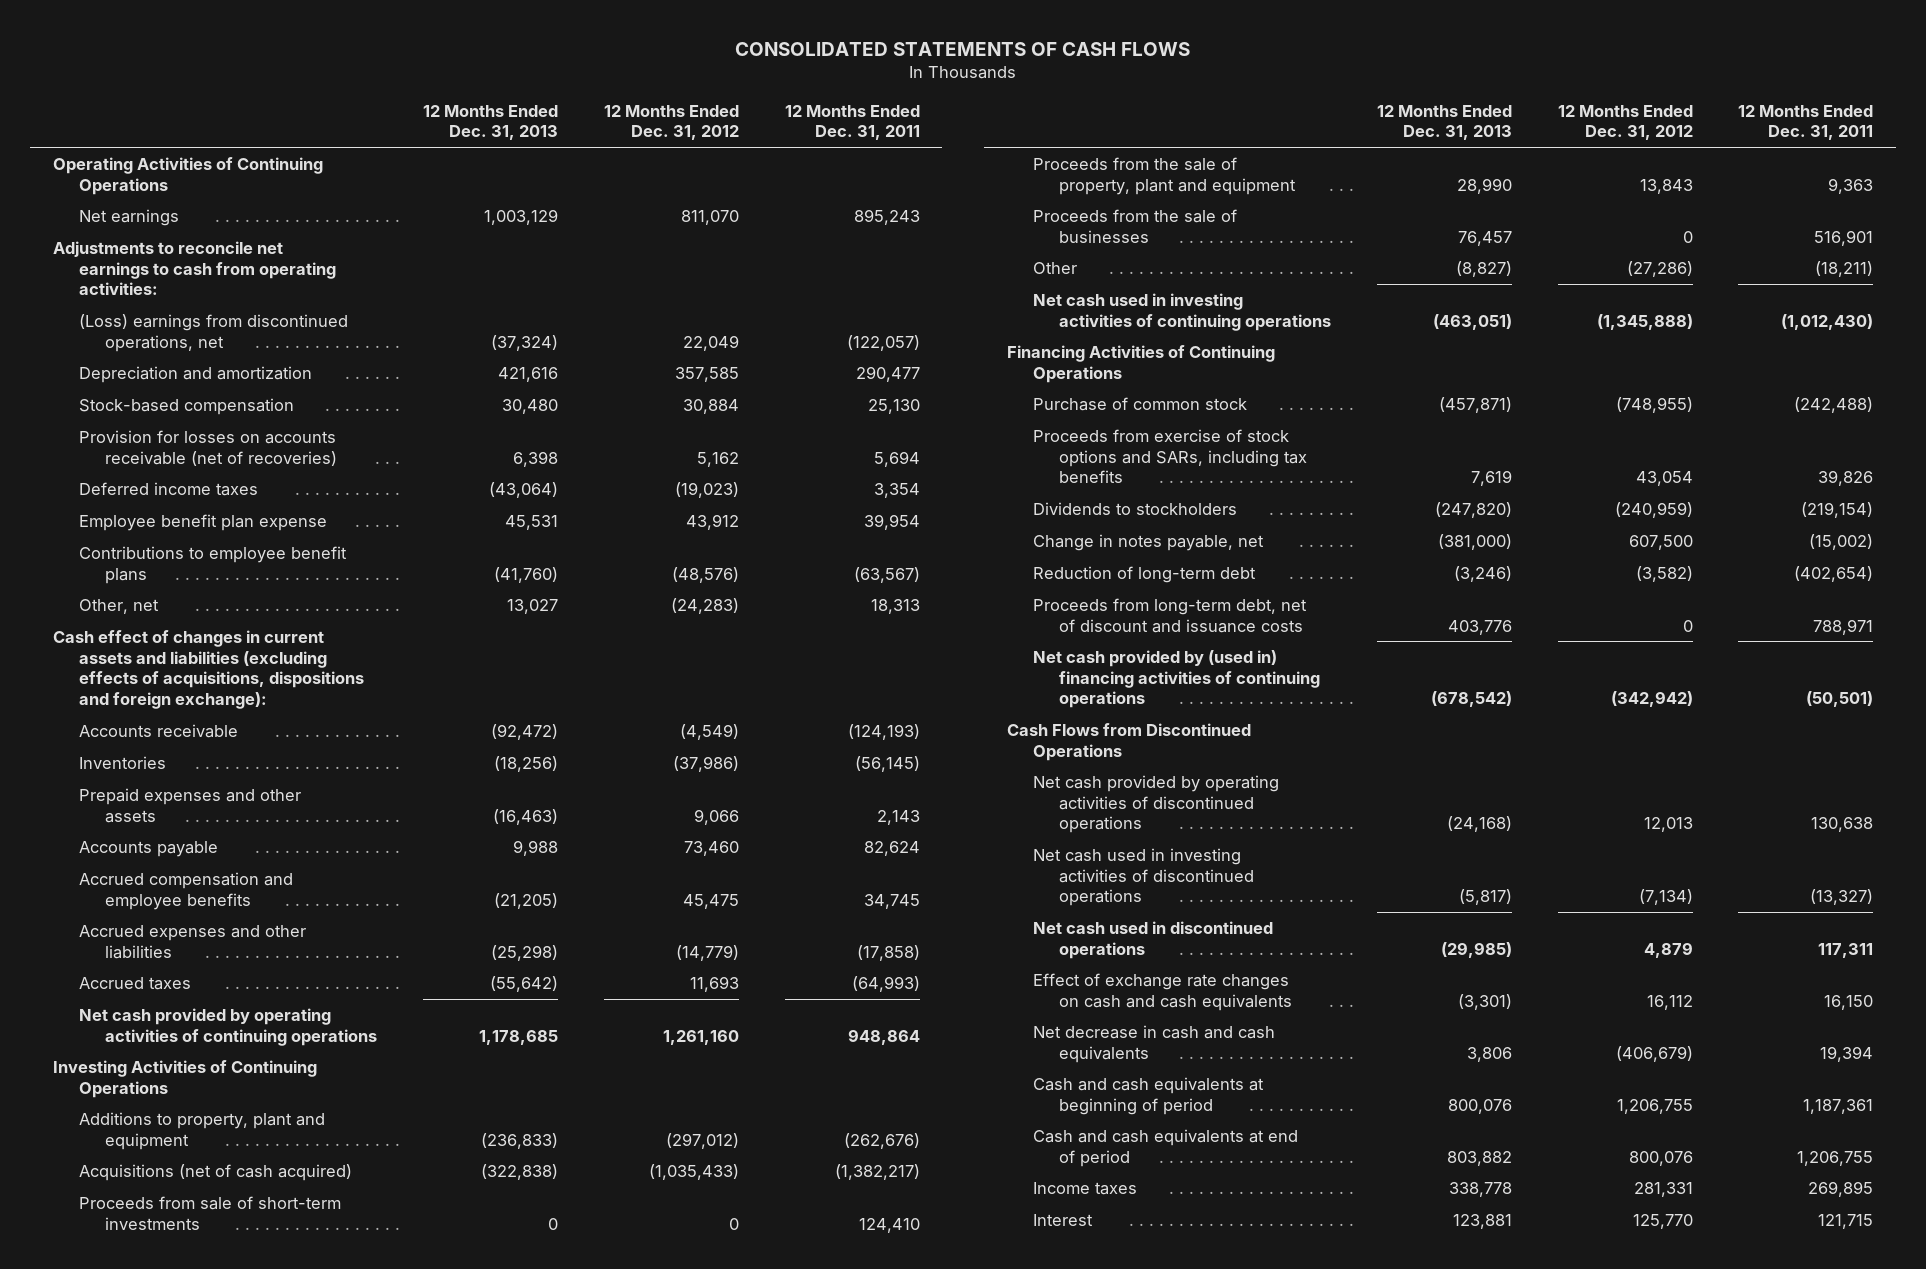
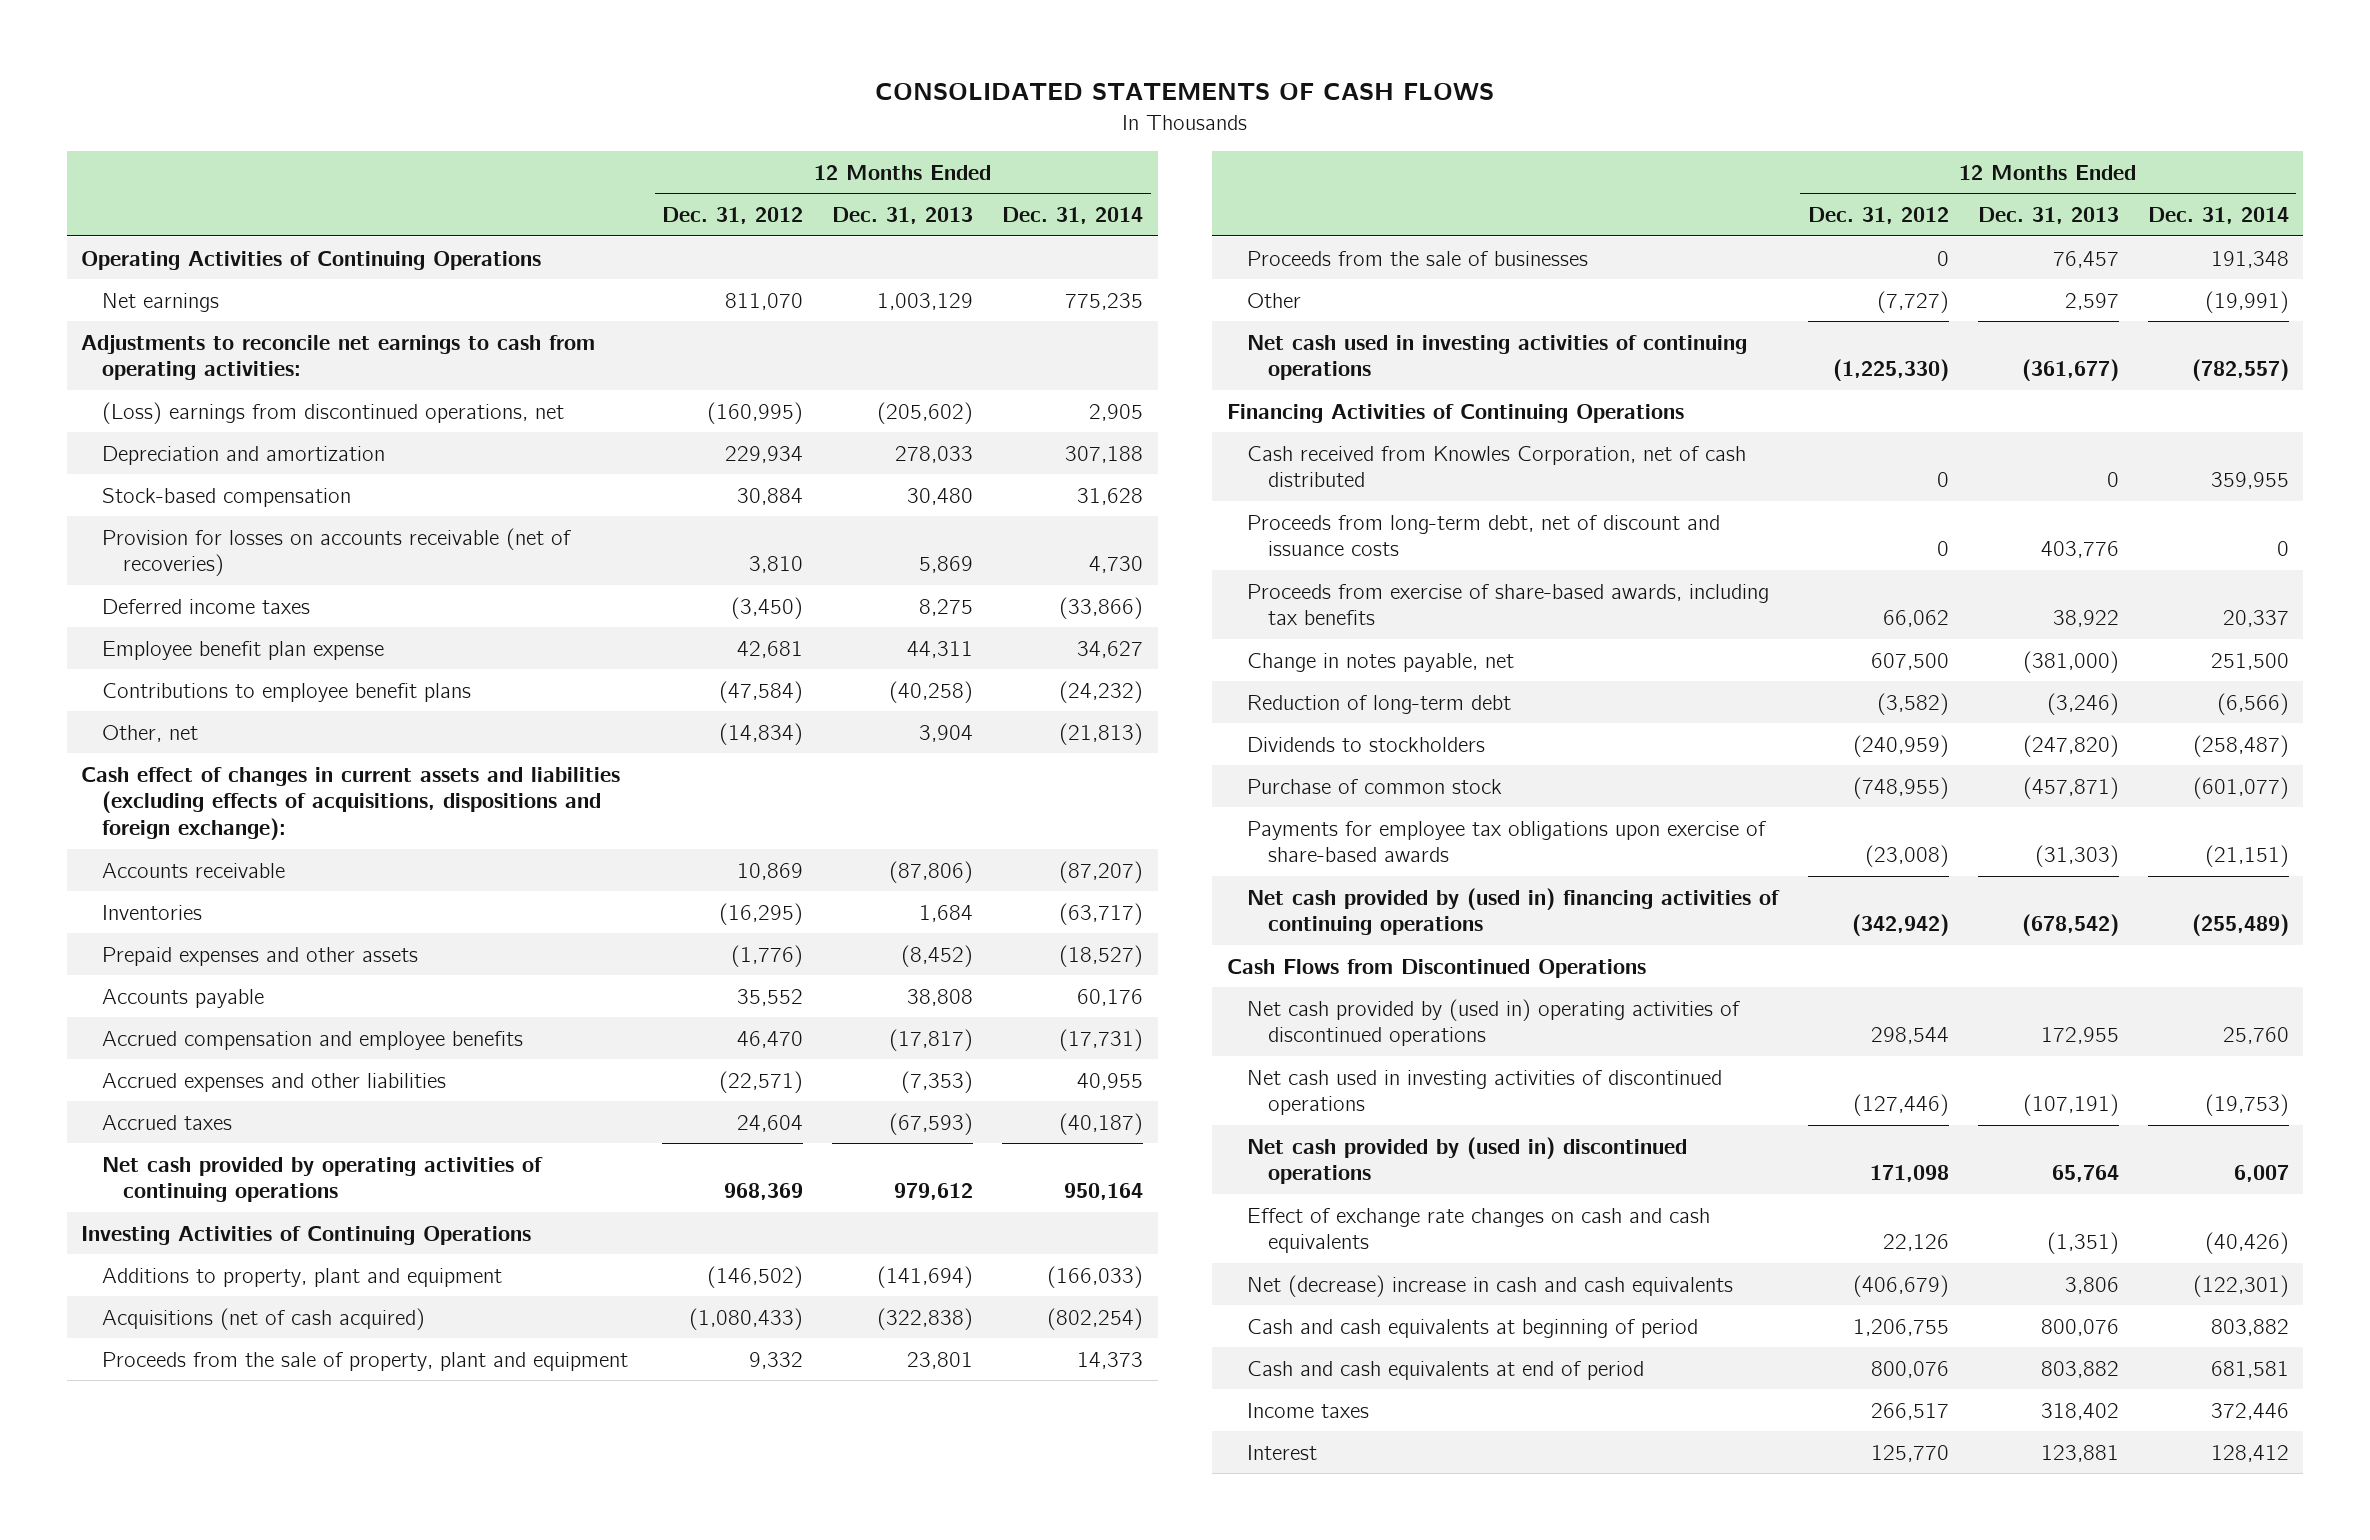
[784,104,920,141] 12 Months Ended Dec. 31, 2011 -> none
none -> [1002,206,1144,224] Dec. 31, 2014
[491,334,559,351] (37,324) -> [877,401,974,424] (205,602)
[682,334,739,351] 22,049 -> [707,401,804,424] (160,995)
[498,366,559,382] 421,616 -> [895,445,974,463] 278,033
[674,366,739,382] 357,585 -> [725,445,804,463] 229,934
[513,450,559,467] 6,398 -> [919,556,974,574] 5,869
[696,451,739,467] 5,162 -> [749,556,804,574] 3,810
[489,481,559,498] (43,064) -> [919,598,974,616] 8,275
[674,481,739,498] (19,023) -> [731,596,804,619] (3,450)
[505,514,559,530] 45,531 -> [907,640,974,658] 44,311
[685,513,739,530] 43,912 -> [737,640,804,658] 42,681
[494,566,559,583] (41,760) -> [889,680,974,703] (40,258)
[671,566,739,583] (48,576) -> [719,680,804,703] (47,584)
[507,598,559,614] 13,027 -> [919,724,974,742] 3,904
[670,597,739,614] (24,283) -> [719,722,804,745] (14,834)
[491,723,559,740] (92,472) -> [889,860,974,883] (87,806)
[679,723,739,740] (4,549) -> [737,862,804,880] 10,869
[494,755,559,772] (18,256) -> [919,904,974,922] 1,684
[672,755,739,772] (37,986) -> [719,902,804,925] (16,295)
[493,808,559,825] (16,463) -> [901,944,974,967] (8,452)
[693,808,739,825] 9,066 -> [731,944,804,967] (1,776)
[513,839,559,856] 9,988 -> [907,988,974,1006] 38,808
[683,840,739,856] 73,460 -> [737,988,804,1006] 35,552
[494,892,559,909] (21,205) -> [889,1028,974,1051] (17,817)
[682,893,739,909] 45,475 -> [737,1030,804,1048] 46,470
[491,944,559,961] (25,298) -> [901,1070,974,1093] (7,353)
[675,944,739,961] (14,779) -> [719,1070,804,1093] (22,571)
[490,975,559,992] (55,642) -> [889,1112,974,1135] (67,593)
[689,975,739,992] 11,693 -> [737,1114,804,1132] 24,604
[479,1029,559,1045] 1,178,685 -> [894,1183,974,1201] 979,612
[662,1029,739,1045] 1,261,160 -> [724,1183,804,1201] 968,369
[79,1195,342,1230] Proceeds from sale of short-term investments -> none
[481,1132,559,1149] (236,833) -> [877,1265,974,1288] (141,694)
[665,1132,739,1149] (297,012) -> [707,1265,804,1288] (146,502)
[648,1163,739,1180] (1,035,433) -> [689,1307,804,1330] (1,080,433)
[1456,177,1512,194] 28,990 -> [907,1351,974,1369] 23,801
[1639,178,1693,194] 13,843 -> [749,1351,804,1369] 9,332
[1455,260,1512,277] (8,827) -> [2064,292,2119,310] 2,597
[1626,260,1693,277] (27,286) -> [1876,290,1949,313] (7,727)
[1432,313,1512,330] (463,051) -> [2021,359,2119,382] (361,677)
[1596,313,1693,330] (1,345,888) -> [1832,359,1949,382] (1,225,330)
none -> [1247,445,1747,488] Cash received from Knowles Corporation, net of cash distributed
[1032,597,1307,633] Proceeds from long-term debt, net of discount and issuance costs -> [1247,514,1721,557] Proceeds from long-term debt, net of discount and issuance costs
[1032,428,1308,484] Proceeds from exercise of stock options and SARs, including tax benefits -> [1247,583,1770,626] Proceeds from exercise of share-based awards, including tax benefits
[1470,470,1512,487] 7,619 -> [2052,610,2119,628] 38,922
[1635,471,1693,487] 43,054 -> [1882,610,1949,628] 66,062
[1032,501,1237,515] Dividends to stockholders -> [1247,736,1486,752] Dividends to stockholders
[1032,396,1247,411] Purchase of common stock -> [1247,778,1503,794] Purchase of common stock
none -> [1247,820,1767,863] Payments for employee tax obligations upon exercise of share-based awards
[1032,774,1279,834] Net cash provided by operating activities of discontinued operations -> [1247,998,1741,1047] Net cash provided by (used in) operating activities of discontinued operations
[1446,816,1512,833] (24,168) -> [2040,1027,2119,1045] 172,955
[1643,817,1693,833] 12,013 -> [1870,1027,1949,1045] 298,544
[1458,889,1512,906] (5,817) -> [2022,1094,2119,1117] (107,191)
[1638,889,1693,906] (7,134) -> [1852,1094,1949,1117] (127,446)
[1032,920,1273,959] Net cash used in discontinued operations -> [1247,1136,1688,1185] Net cash provided by (used in) discontinued operations
[1440,941,1512,958] (29,985) -> [2051,1165,2119,1183] 65,764
[1643,941,1693,958] 4,879 -> [1869,1165,1949,1183] 171,098
[1457,993,1512,1010] (3,301) -> [2046,1232,2119,1255] (1,351)
[1646,994,1693,1010] 16,112 -> [1882,1234,1949,1252] 22,126
[1032,1024,1275,1063] Net decrease in cash and cash equivalents -> [1247,1274,1734,1297] Net (decrease) increase in cash and cash equivalents
[1448,1181,1512,1197] 338,778 -> [2040,1402,2119,1420] 318,402
[1633,1181,1693,1197] 281,331 -> [1870,1402,1949,1420] 266,517

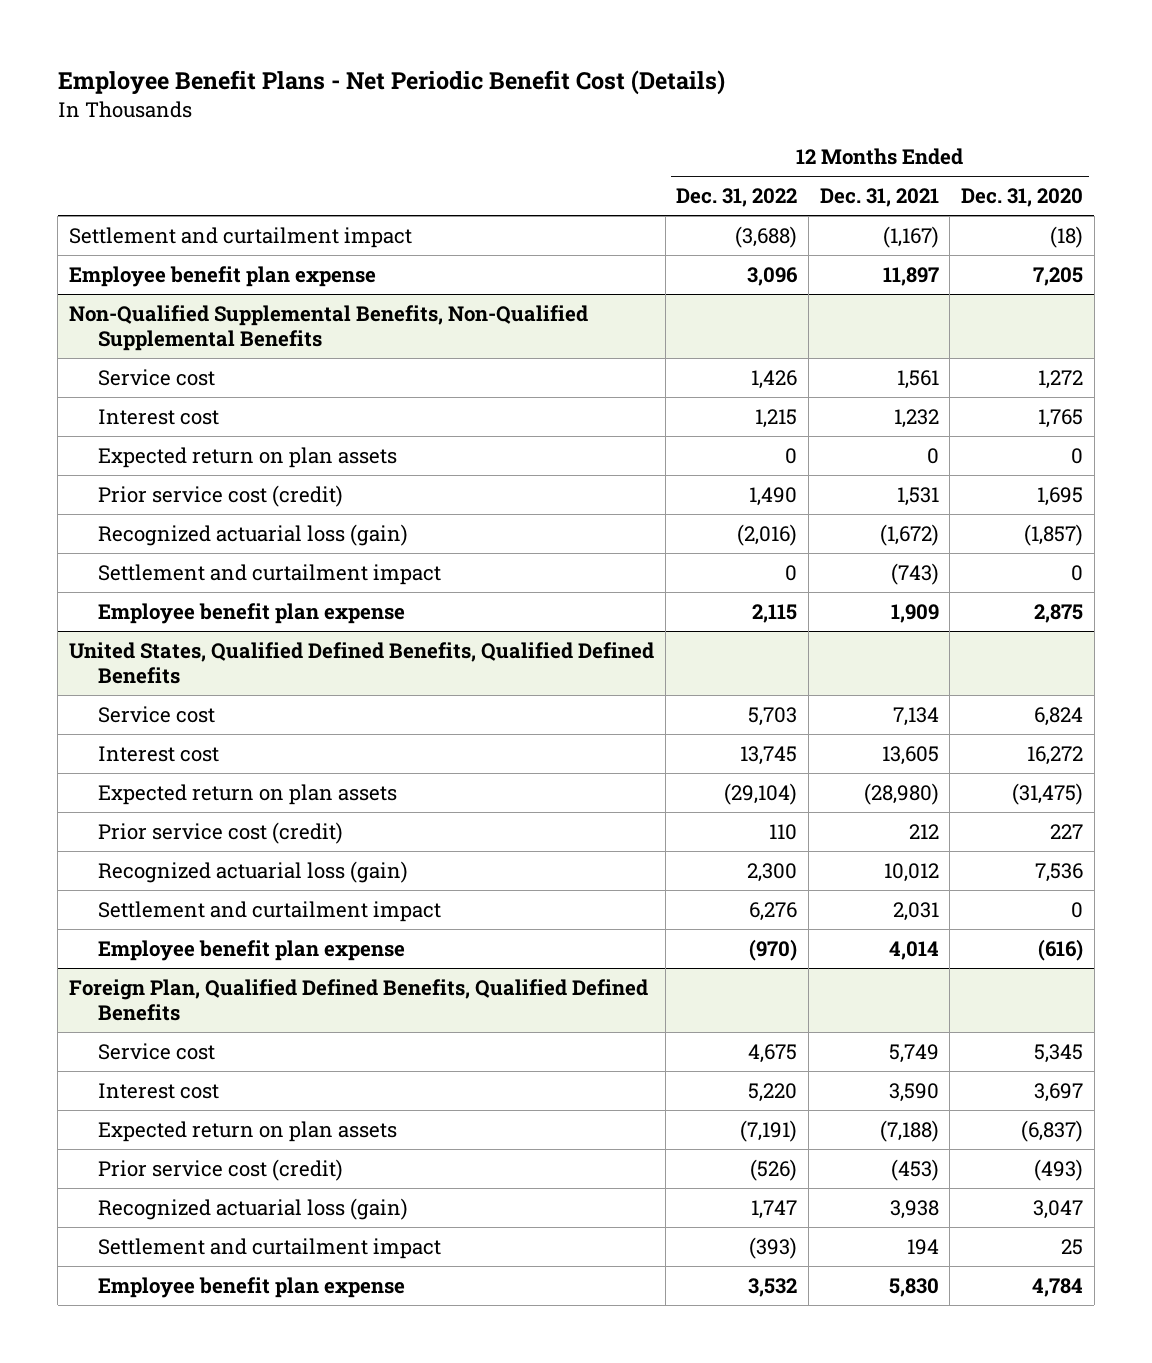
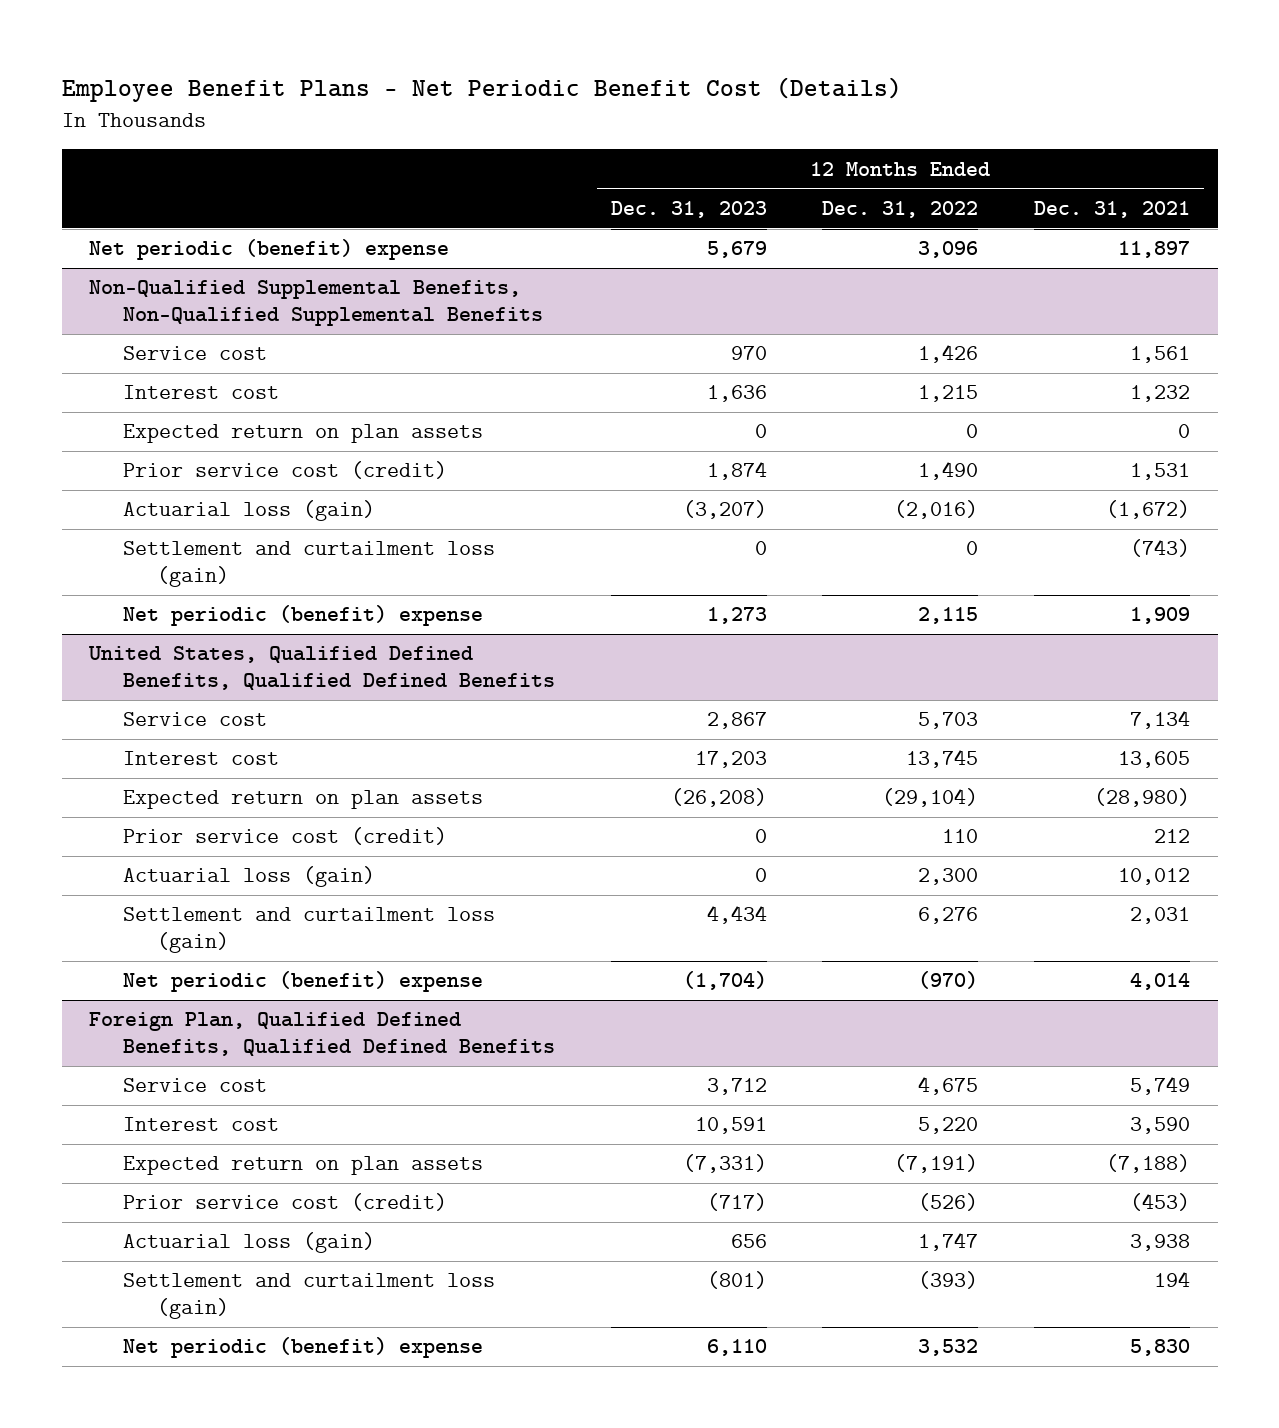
[961,187,1084,207] Dec. 31, 2020 -> none
none -> [610,201,767,219] Dec. 31, 2023
[68,226,412,248] Settlement and curtailment impact -> none
[68,265,376,287] Employee benefit plan expense -> [89,239,450,261] Net periodic (benefit) expense
[97,523,408,546] Recognized actuarial loss (gain) -> [123,500,376,522] Actuarial loss (gain)
[97,563,441,585] Settlement and curtailment impact -> [123,541,496,588] Settlement and curtailment loss (gain)
[97,602,405,624] Employee benefit plan expense -> [123,605,484,627] Net periodic (benefit) expense
[97,860,408,883] Recognized actuarial loss (gain) -> [123,866,376,888] Actuarial loss (gain)
[97,900,441,922] Settlement and curtailment impact -> [123,907,496,954] Settlement and curtailment loss (gain)
[97,939,405,961] Employee benefit plan expense -> [123,971,484,993] Net periodic (benefit) expense
[97,1197,408,1220] Recognized actuarial loss (gain) -> [123,1232,376,1254] Actuarial loss (gain)
[97,1237,441,1259] Settlement and curtailment impact -> [123,1273,496,1320] Settlement and curtailment loss (gain)
[97,1276,405,1298] Employee benefit plan expense -> [123,1337,484,1359] Net periodic (benefit) expense

